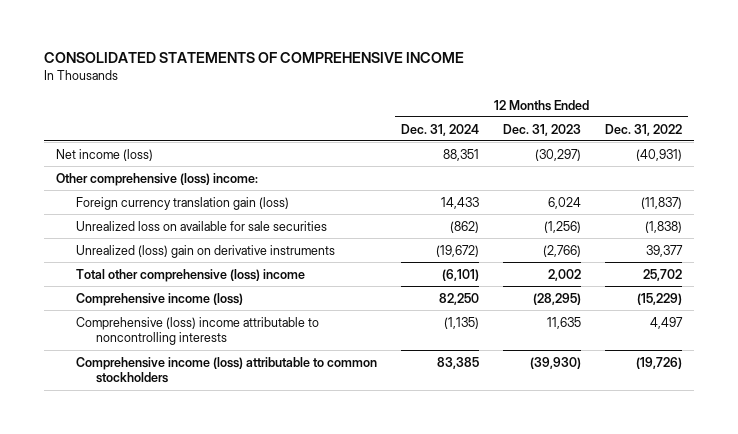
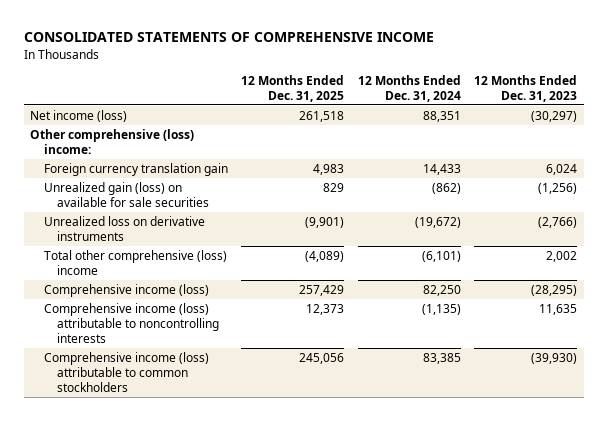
[605,123,683,136] Dec. 31, 2022 -> none
none -> [241,74,345,102] 12 Months Ended Dec. 31, 2025
[75,196,289,210] Foreign currency translation gain (loss) -> [43,163,228,177] Foreign currency translation gain
[75,220,327,231] Unrealized loss on available for sale securities -> [43,182,209,207] Unrealized gain (loss) on available for sale securities
[75,244,335,258] Unrealized (loss) gain on derivative instruments -> [43,216,205,241] Unrealized loss on derivative instruments
[75,316,319,346] Comprehensive (loss) income attributable to noncontrolling interests -> [43,303,219,343] Comprehensive income (loss) attributable to noncontrolling interests

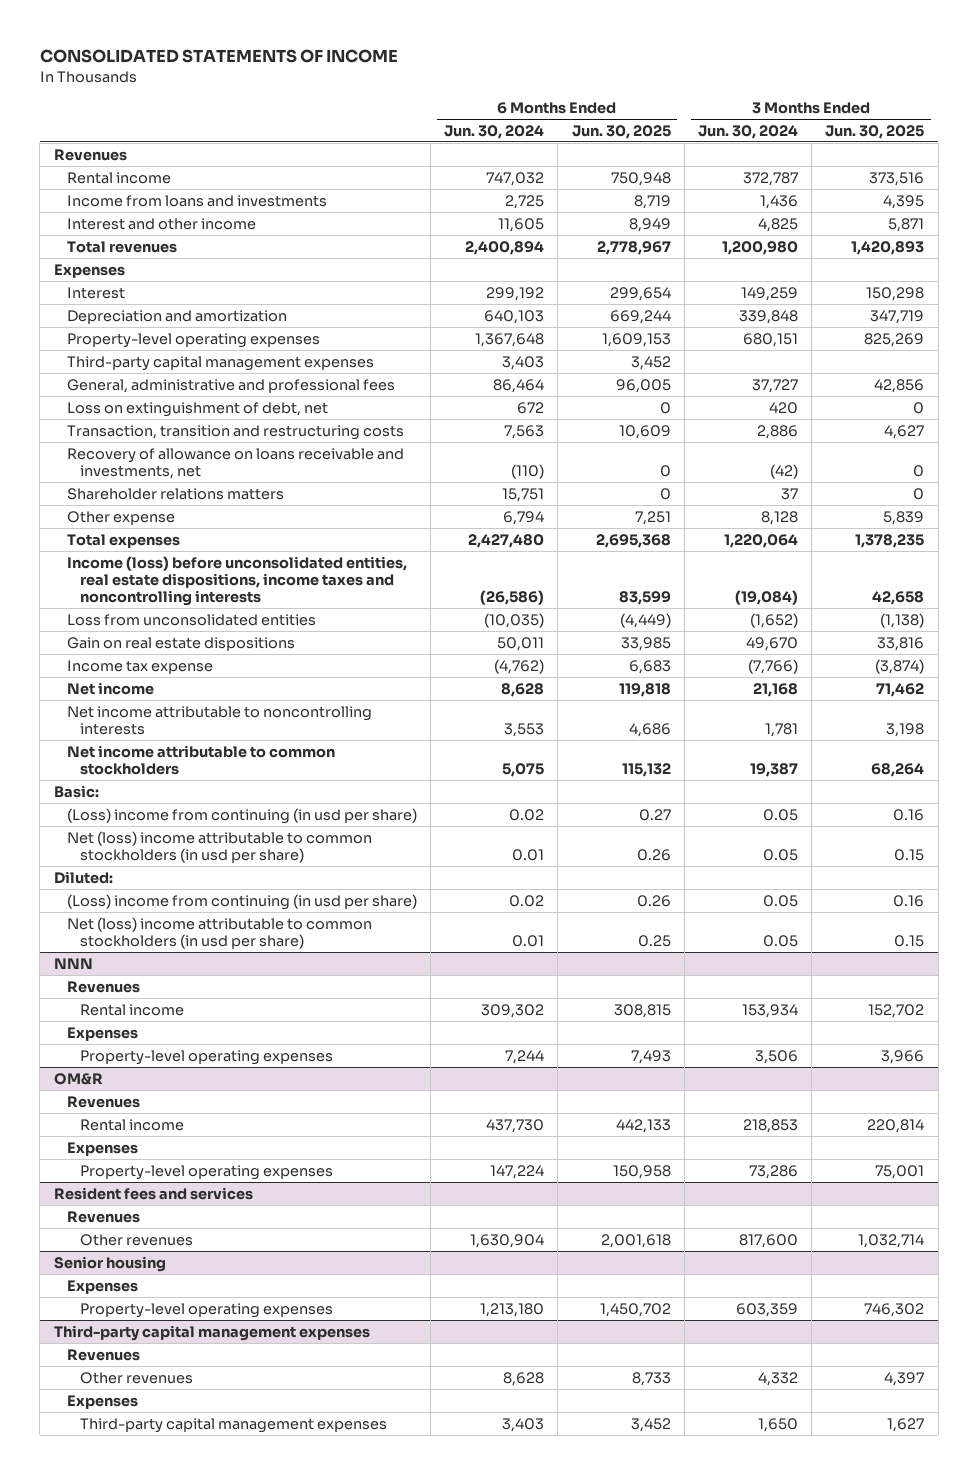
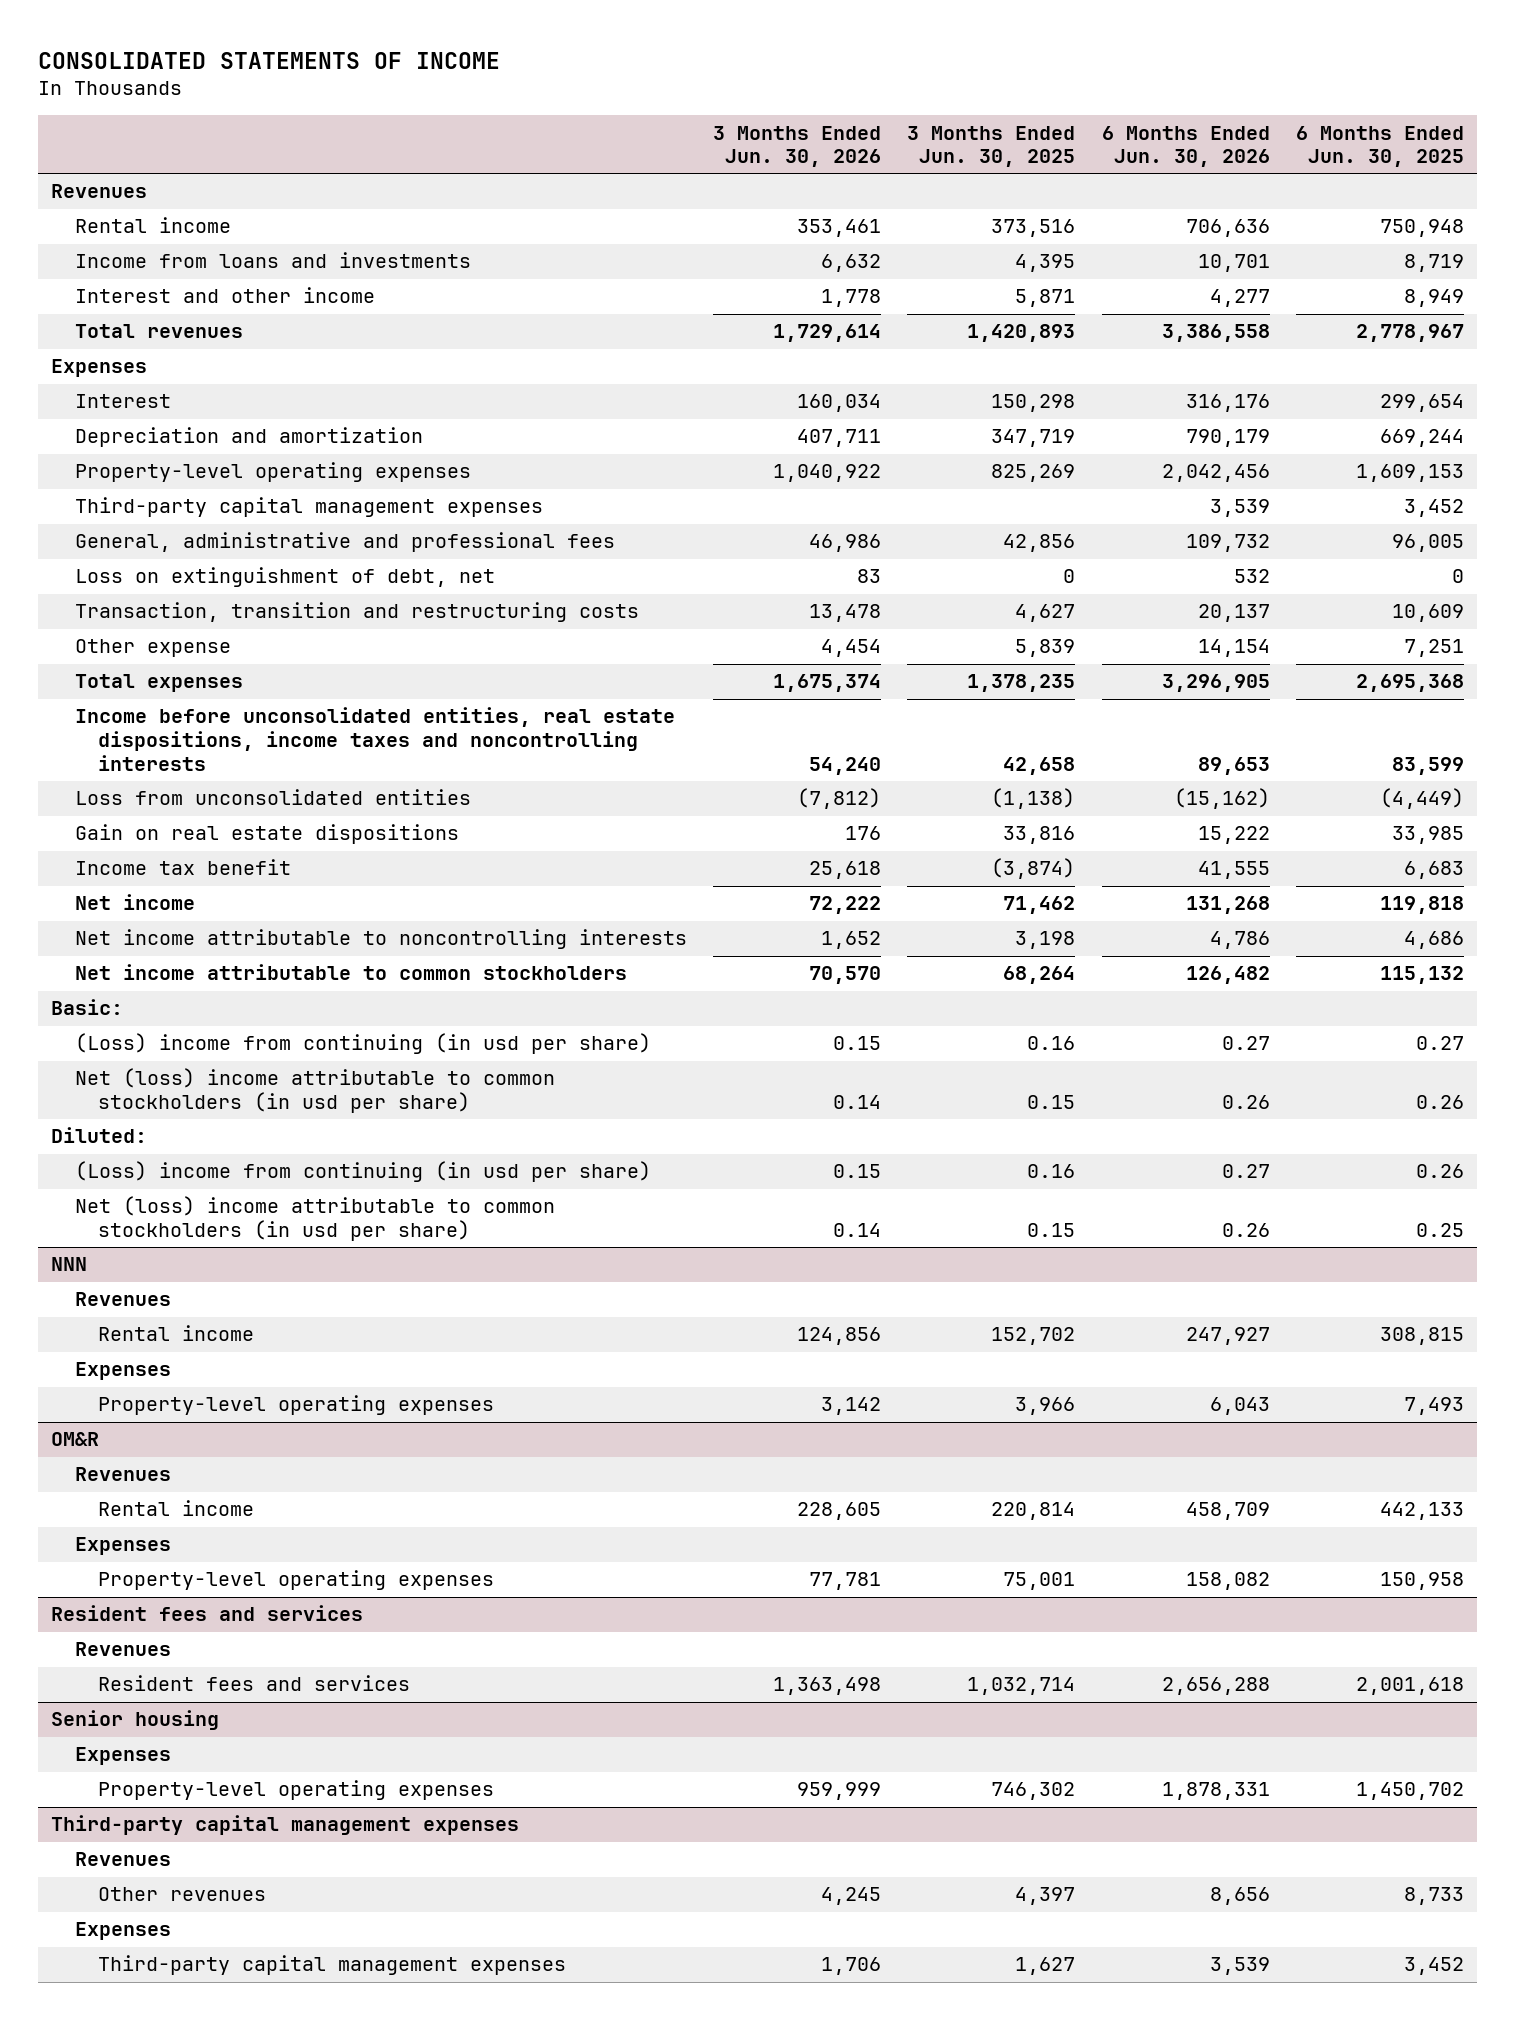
[444,124,545,139] Jun. 30, 2024 -> none
[697,124,798,139] Jun. 30, 2024 -> none
none -> [713,125,882,168] 3 Months Ended Jun. 30, 2026
none -> [1101,125,1270,168] 6 Months Ended Jun. 30, 2026
[66,447,404,479] Recovery of allowance on loans receivable and investments, net -> none
[66,487,284,500] Shareholder relations matters -> none
[66,555,407,606] Income (loss) before unconsolidated entities, real estate dispositions, income taxes and noncontrolling interests -> [74,707,675,771] Income before unconsolidated entities, real estate dispositions, income taxes and noncontrolling interests
[66,659,213,674] Income tax expense -> [74,859,291,876] Income tax benefit
[80,1233,194,1246] Other revenues -> [98,1675,411,1692] Resident fees and services

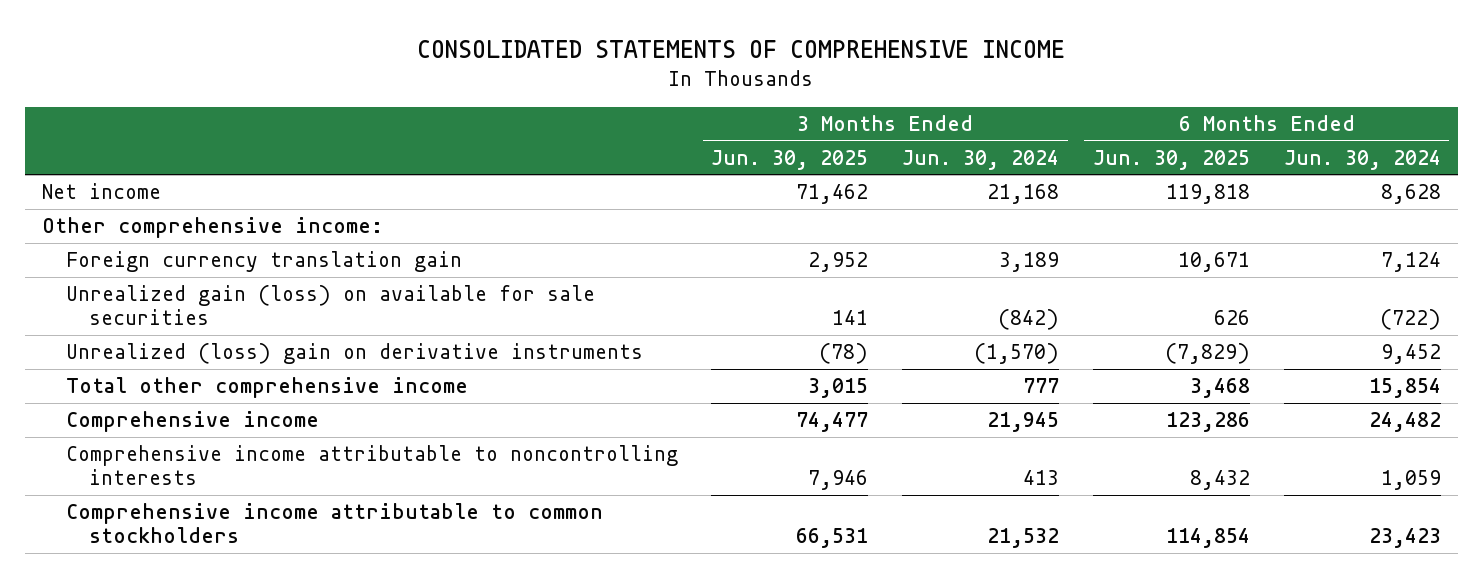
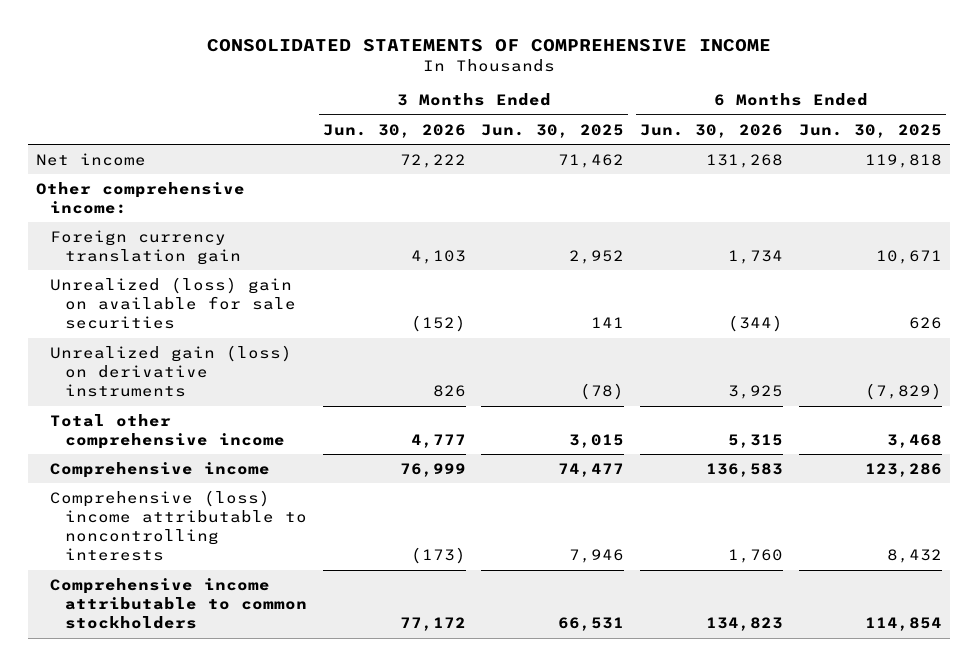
[902,149,1060,170] Jun. 30, 2024 -> none
[1283,149,1441,170] Jun. 30, 2024 -> none
none -> [322,123,466,138] Jun. 30, 2026
none -> [640,123,784,138] Jun. 30, 2026
[65,285,595,326] Unrealized gain (loss) on available for sale securities -> [50,276,296,330] Unrealized (loss) gain on available for sale securities
[65,343,643,365] Unrealized (loss) gain on derivative instruments -> [50,344,293,398] Unrealized gain (loss) on derivative instruments
[65,445,678,486] Comprehensive income attributable to noncontrolling interests -> [50,489,307,562] Comprehensive (loss) income attributable to noncontrolling interests

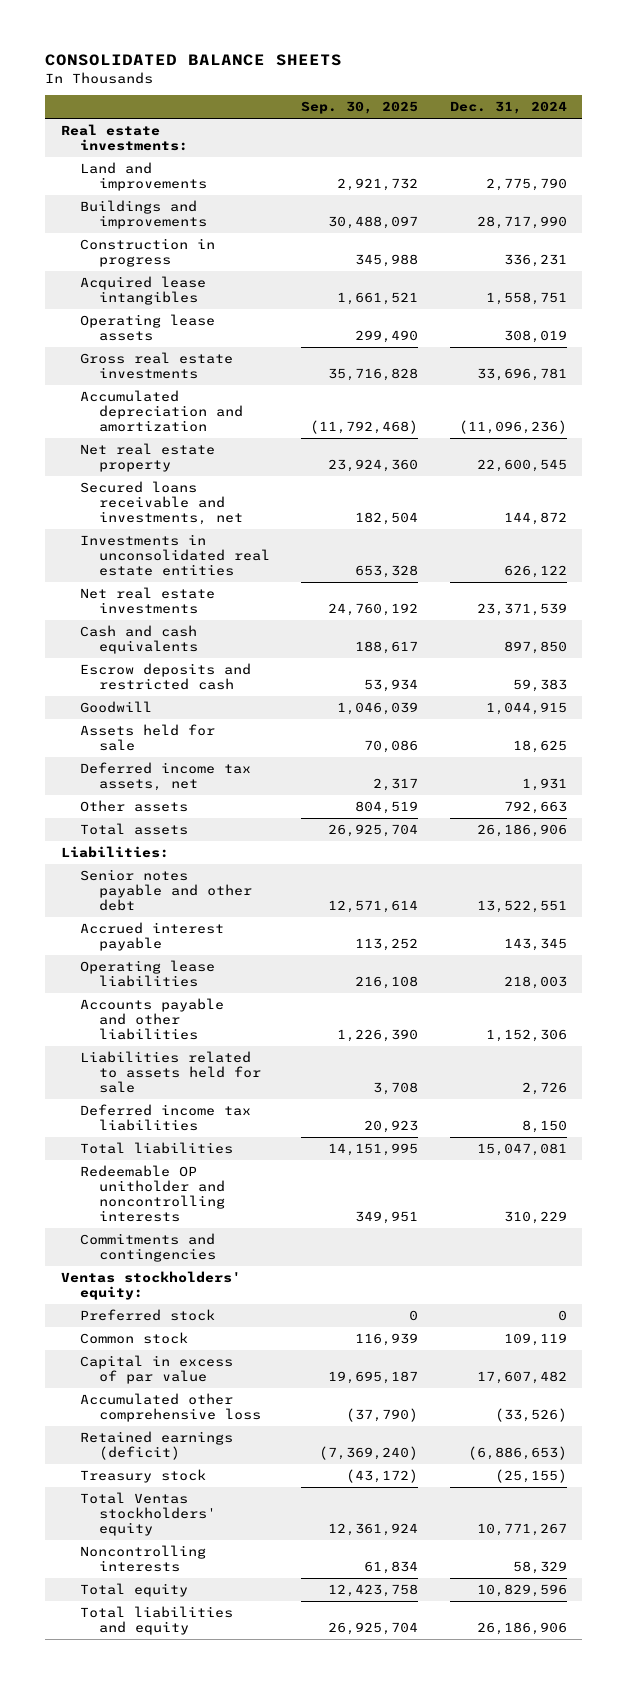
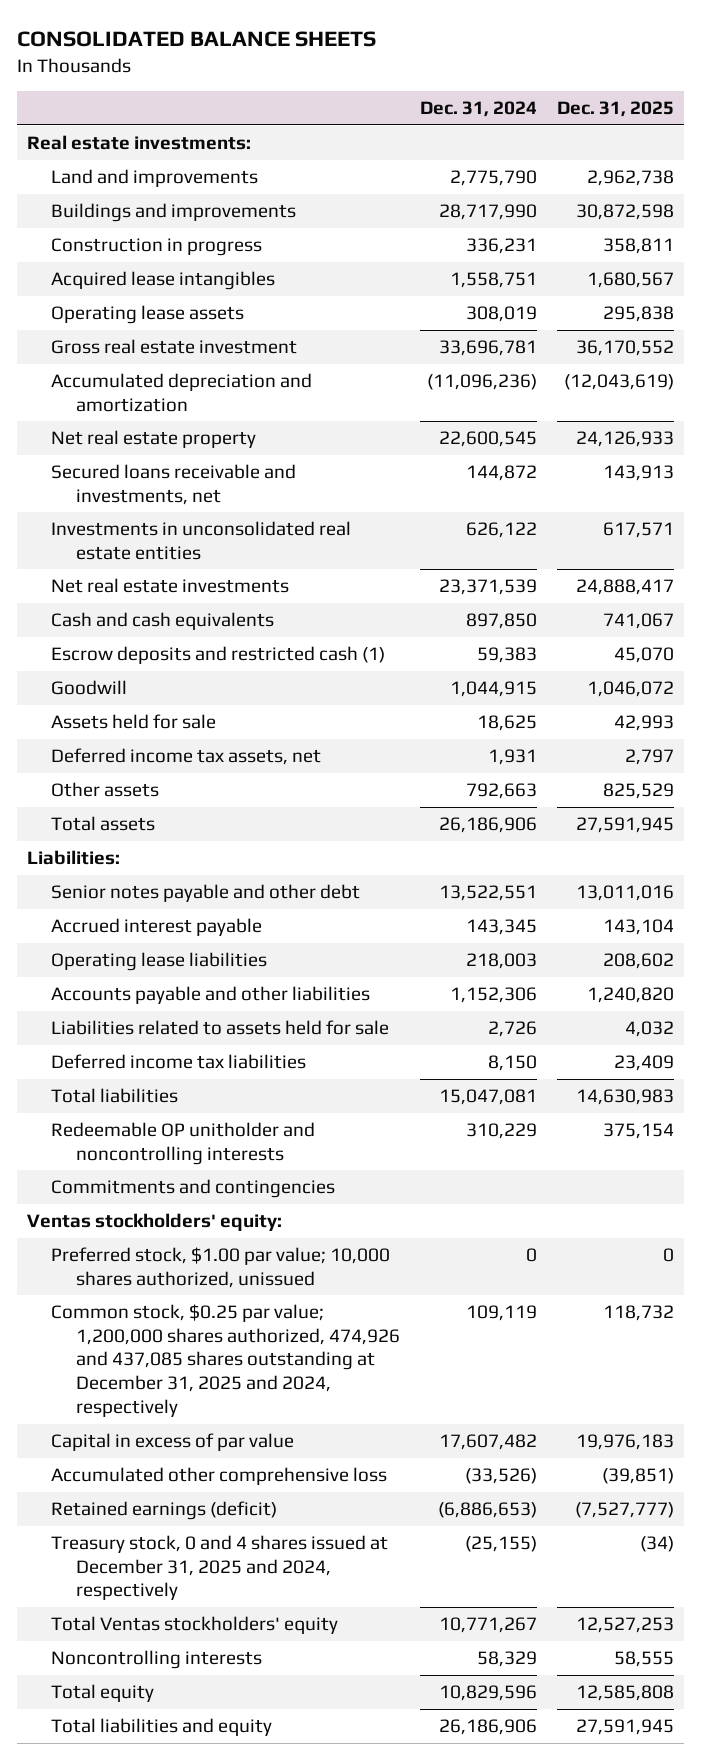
[301,101,419,115] Sep. 30, 2025 -> none
none -> [556,100,674,117] Dec. 31, 2025
[80,351,234,379] Gross real estate investments -> [51,339,298,355] Gross real estate investment
[80,662,252,690] Escrow deposits and restricted cash -> [51,646,386,665] Escrow deposits and restricted cash (1)
[80,1308,216,1321] Preferred stock -> [51,1247,391,1288] Preferred stock, $1.00 par value; 10,000 shares authorized, unissued
[80,1331,189,1344] Common stock -> [51,1304,400,1417] Common stock, $0.25 par value; 1,200,000 shares authorized, 474,926 and 437,085 shares outstanding at December 31, 2025 and 2024, respectively
[80,1468,207,1483] Treasury stock -> [51,1535,389,1601] Treasury stock, 0 and 4 shares issued at December 31, 2025 and 2024, respectively

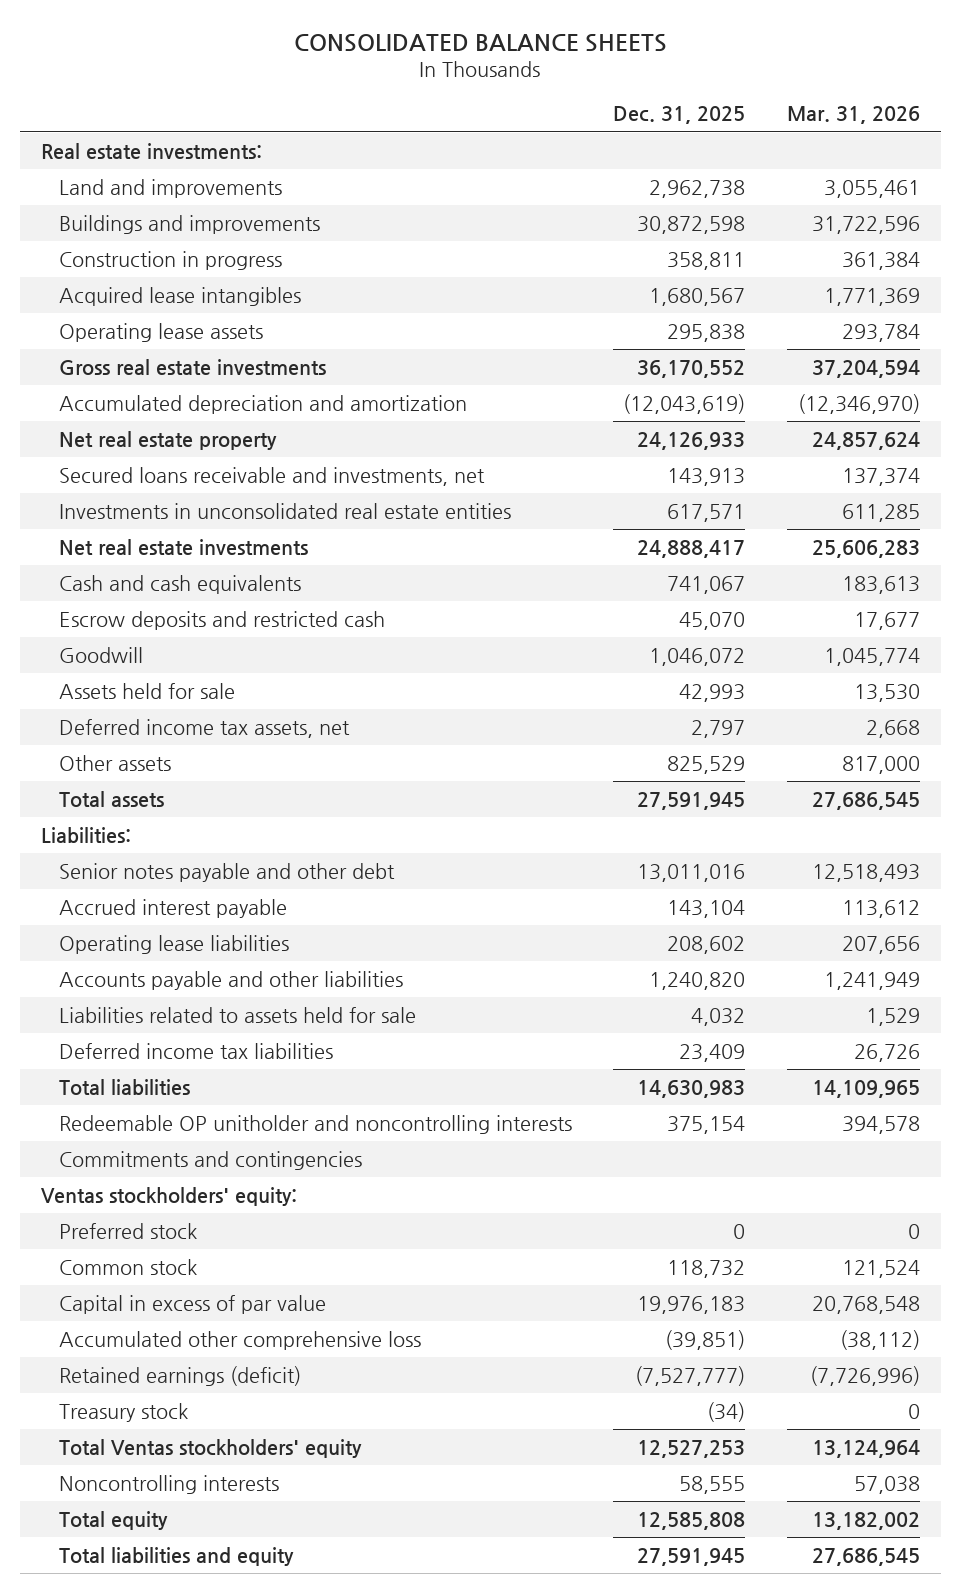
[419,100,537,117] Dec. 31, 2024 -> none
none -> [787,106,921,125] Mar. 31, 2026
[51,339,298,355] Gross real estate investment -> [58,358,326,375] Gross real estate investments
[51,646,386,665] Escrow deposits and restricted cash (1) -> [58,610,385,630] Escrow deposits and restricted cash
[51,1247,391,1288] Preferred stock, $1.00 par value; 10,000 shares authorized, unissued -> [58,1222,197,1239] Preferred stock
[51,1304,400,1417] Common stock, $0.25 par value; 1,200,000 shares authorized, 474,926 and 437,085 shares outstanding at December 31, 2025 and 2024, respectively -> [58,1258,197,1275] Common stock
[51,1535,389,1601] Treasury stock, 0 and 4 shares issued at December 31, 2025 and 2024, respectively -> none
none -> [58,1402,188,1422] Treasury stock

